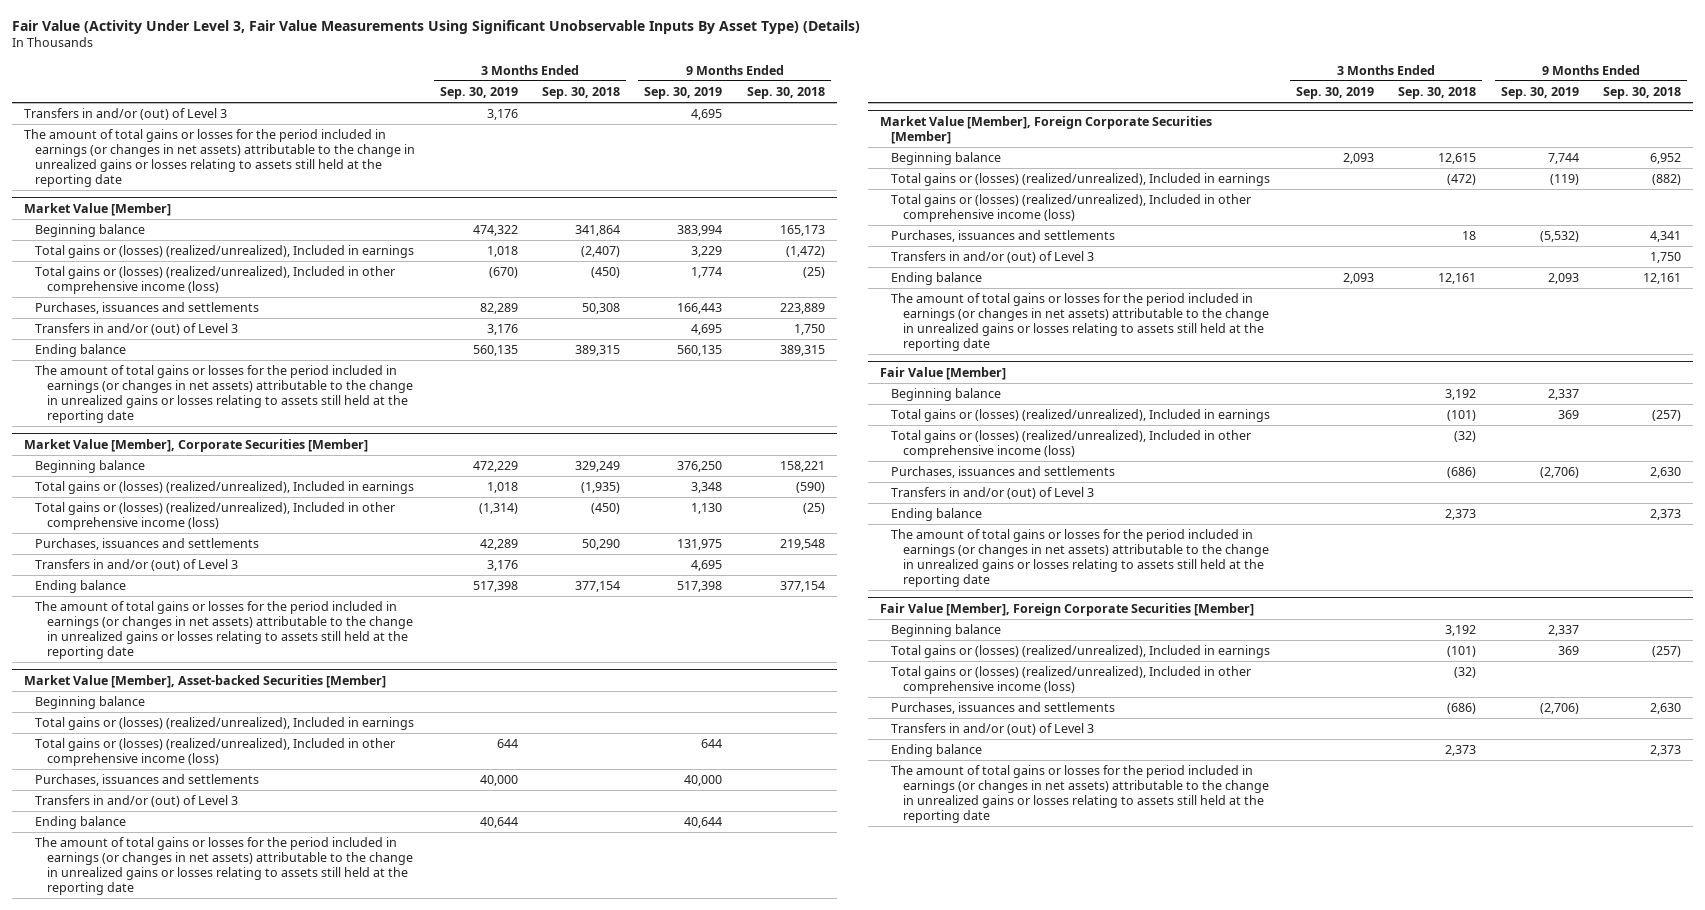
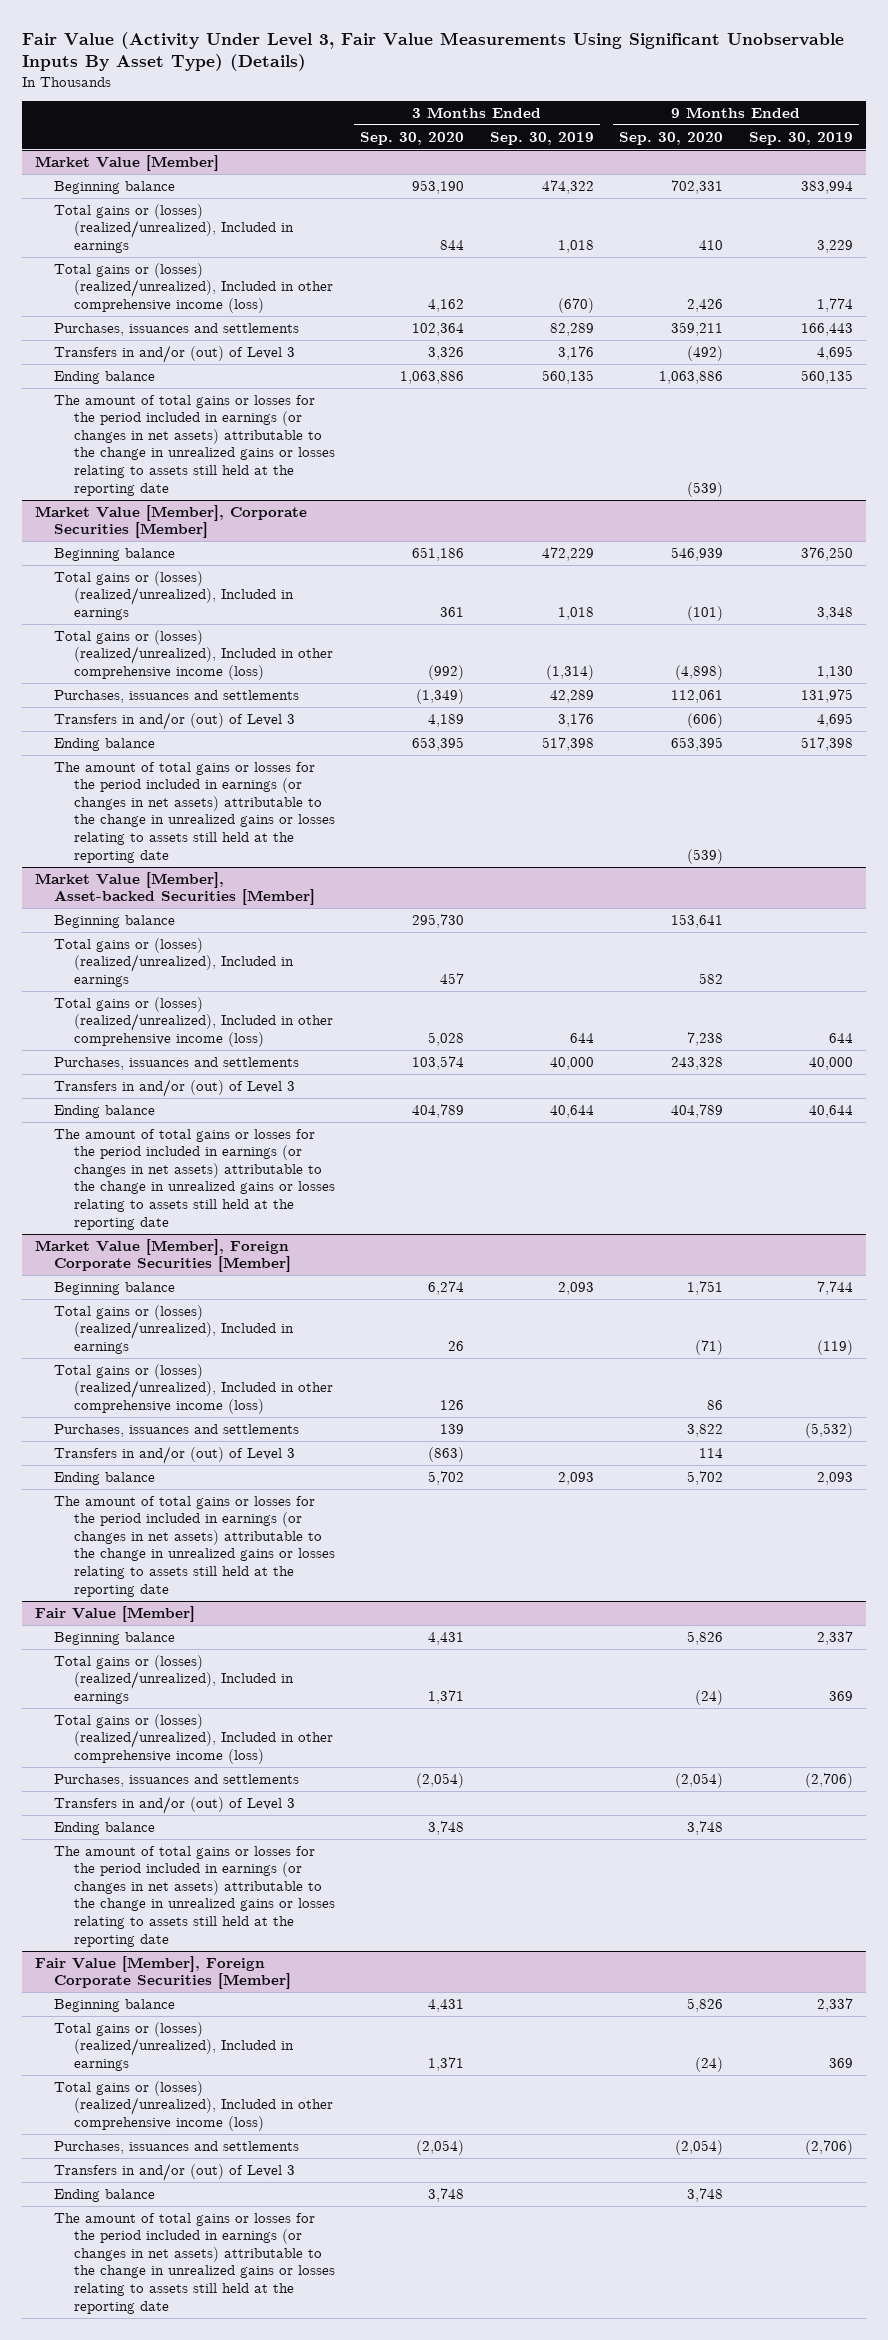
[542,86,621,99] Sep. 30, 2018 -> none
[746,86,825,99] Sep. 30, 2018 -> none
none -> [360,131,465,145] Sep. 30, 2020
none -> [619,131,724,145] Sep. 30, 2020
[23,108,227,121] Transfers in and/or (out) of Level 3 -> none
[23,129,416,188] The amount of total gains or losses for the period included in earnings (or changes in net assets) attributable to the change in unrealized gains or losses relating to assets still held at the reporting date -> none

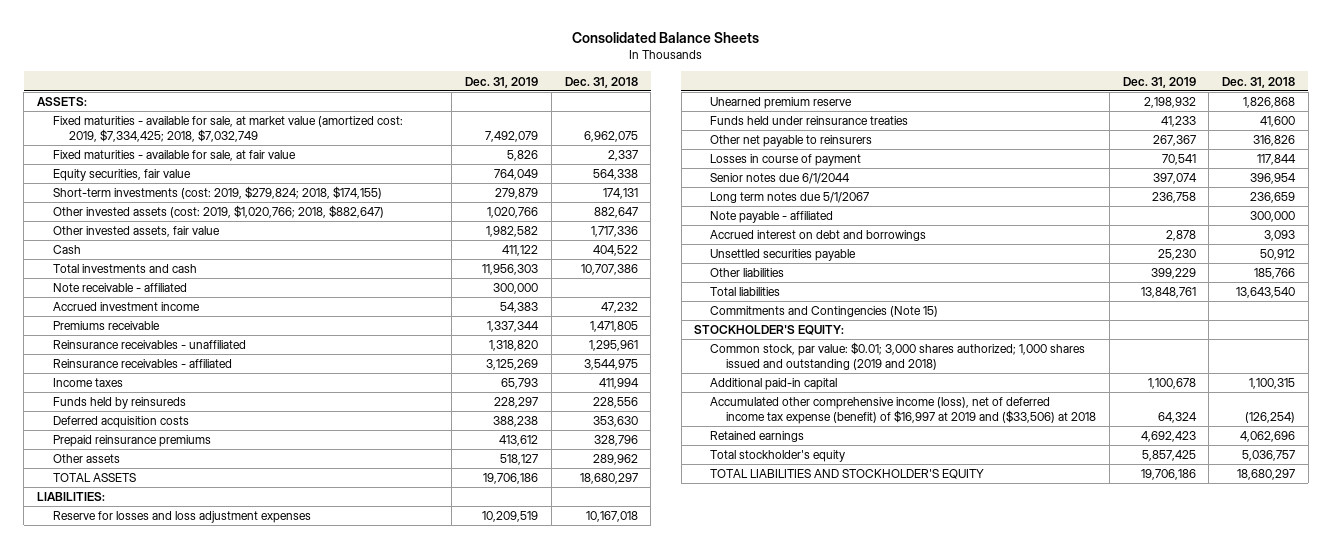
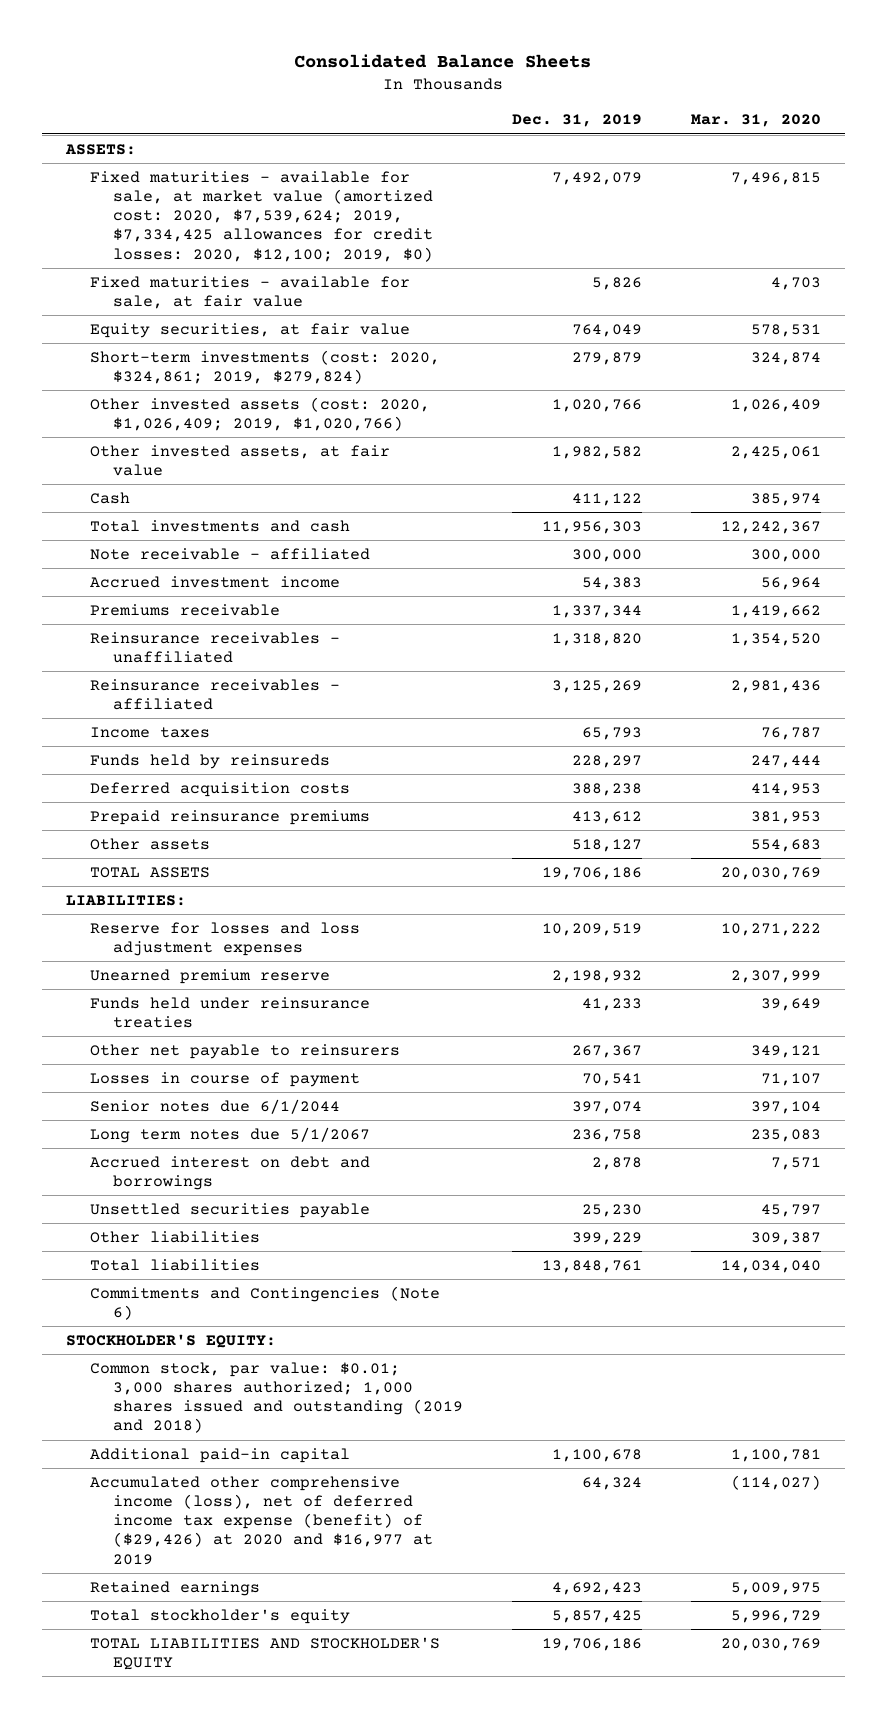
[564,76,638,88] Dec. 31, 2018 -> none
none -> [690,114,821,128] Mar. 31, 2020
[52,116,403,143] Fixed maturities - available for sale, at market value (amortized cost: 2019, $7,334,425; 2018, $7,032,749 -> [89,170,434,262] Fixed maturities - available for sale, at market value (amortized cost: 2020, $7,539,624; 2019, $7,334,425 allowances for credit losses: 2020, $12,100; 2019, $0)
[52,169,191,182] Equity securities, fair value -> [89,322,410,338] Equity securities, at fair value
[52,186,382,200] Short-term investments (cost: 2019, $279,824; 2018, $174,155) -> [89,349,440,384] Short-term investments (cost: 2020, $324,861; 2019, $279,824)
[52,205,384,219] Other invested assets (cost: 2019, $1,020,766; 2018, $882,647) -> [89,396,430,431] Other invested assets (cost: 2020, $1,026,409; 2019, $1,020,766)
[52,226,220,238] Other invested assets, fair value -> [89,444,390,476] Other invested assets, at fair value
[710,211,834,224] Note payable - affiliated -> none
[710,306,939,318] Commitments and Contingencies (Note 15) -> [89,1285,440,1320] Commitments and Contingencies (Note 6)
[710,397,1097,425] Accumulated other comprehensive income (loss), net of deferred income tax expense (benefit) of $16,997 at 2019 and ($33,506) at 2018 -> [89,1475,434,1565] Accumulated other comprehensive income (loss), net of deferred income tax expense (benefit) of ($29,426) at 2020 and $16,977 at 2019

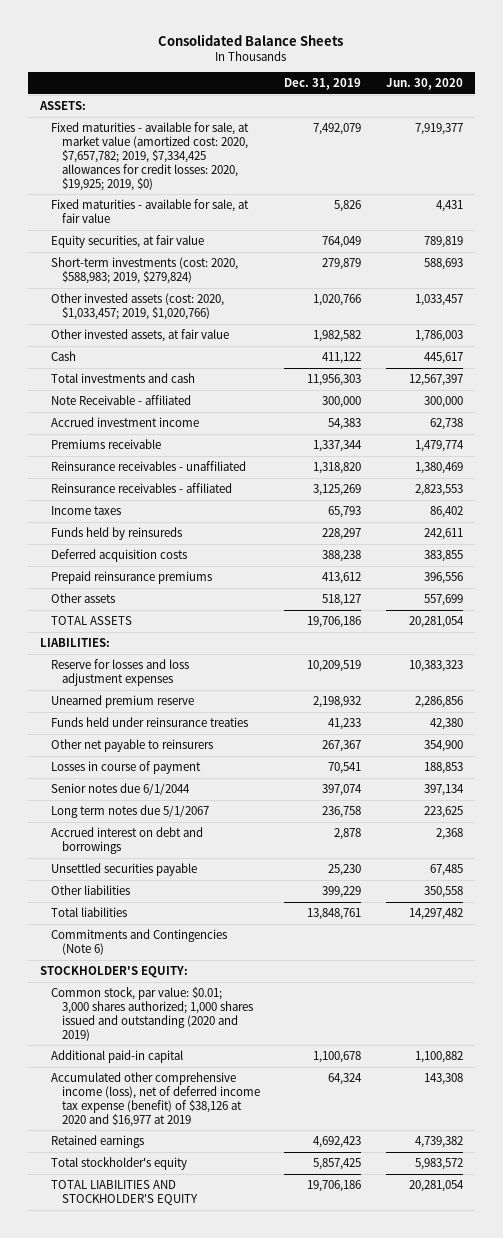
[690,114,821,128] Mar. 31, 2020 -> none
none -> [385,78,463,91] Jun. 30, 2020
[89,170,434,262] Fixed maturities - available for sale, at market value (amortized cost: 2020, $7,539,624; 2019, $7,334,425 allowances for credit losses: 2020, $12,100; 2019, $0) -> [51,121,250,191] Fixed maturities - available for sale, at market value (amortized cost: 2020, $7,657,782; 2019, $7,334,425 allowances for credit losses: 2020, $19,925; 2019, $0)
[89,349,440,384] Short-term investments (cost: 2020, $324,861; 2019, $279,824) -> [51,256,239,284] Short-term investments (cost: 2020, $588,983; 2019, $279,824)
[89,396,430,431] Other invested assets (cost: 2020, $1,026,409; 2019, $1,020,766) -> [51,292,225,320] Other invested assets (cost: 2020, $1,033,457; 2019, $1,020,766)
[89,547,370,560] Note receivable - affiliated -> [51,394,192,405] Note Receivable - affiliated
[89,1361,464,1434] Common stock, par value: $0.01; 3,000 shares authorized; 1,000 shares issued and outstanding (2019 and 2018) -> [51,986,254,1041] Common stock, par value: $0.01; 3,000 shares authorized; 1,000 shares issued and outstanding (2020 and 2019)
[89,1475,434,1565] Accumulated other comprehensive income (loss), net of deferred income tax expense (benefit) of ($29,426) at 2020 and $16,977 at 2019 -> [51,1071,261,1127] Accumulated other comprehensive income (loss), net of deferred income tax expense (benefit) of $38,126 at 2020 and $16,977 at 2019

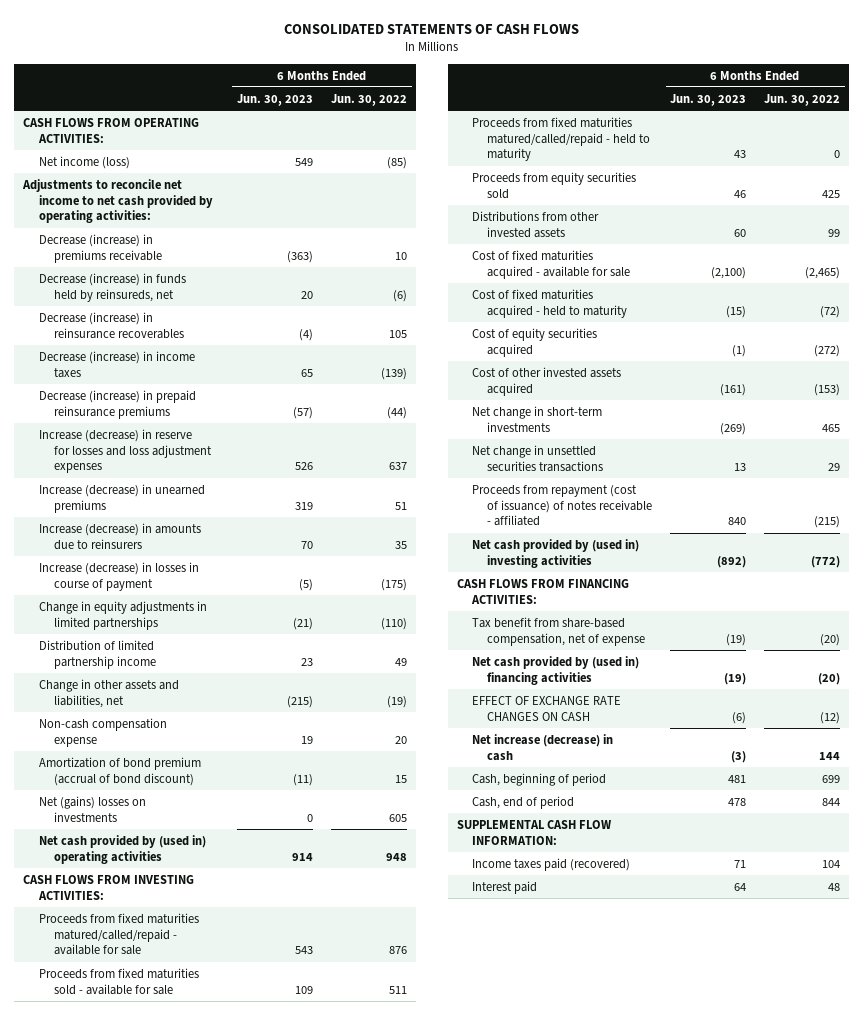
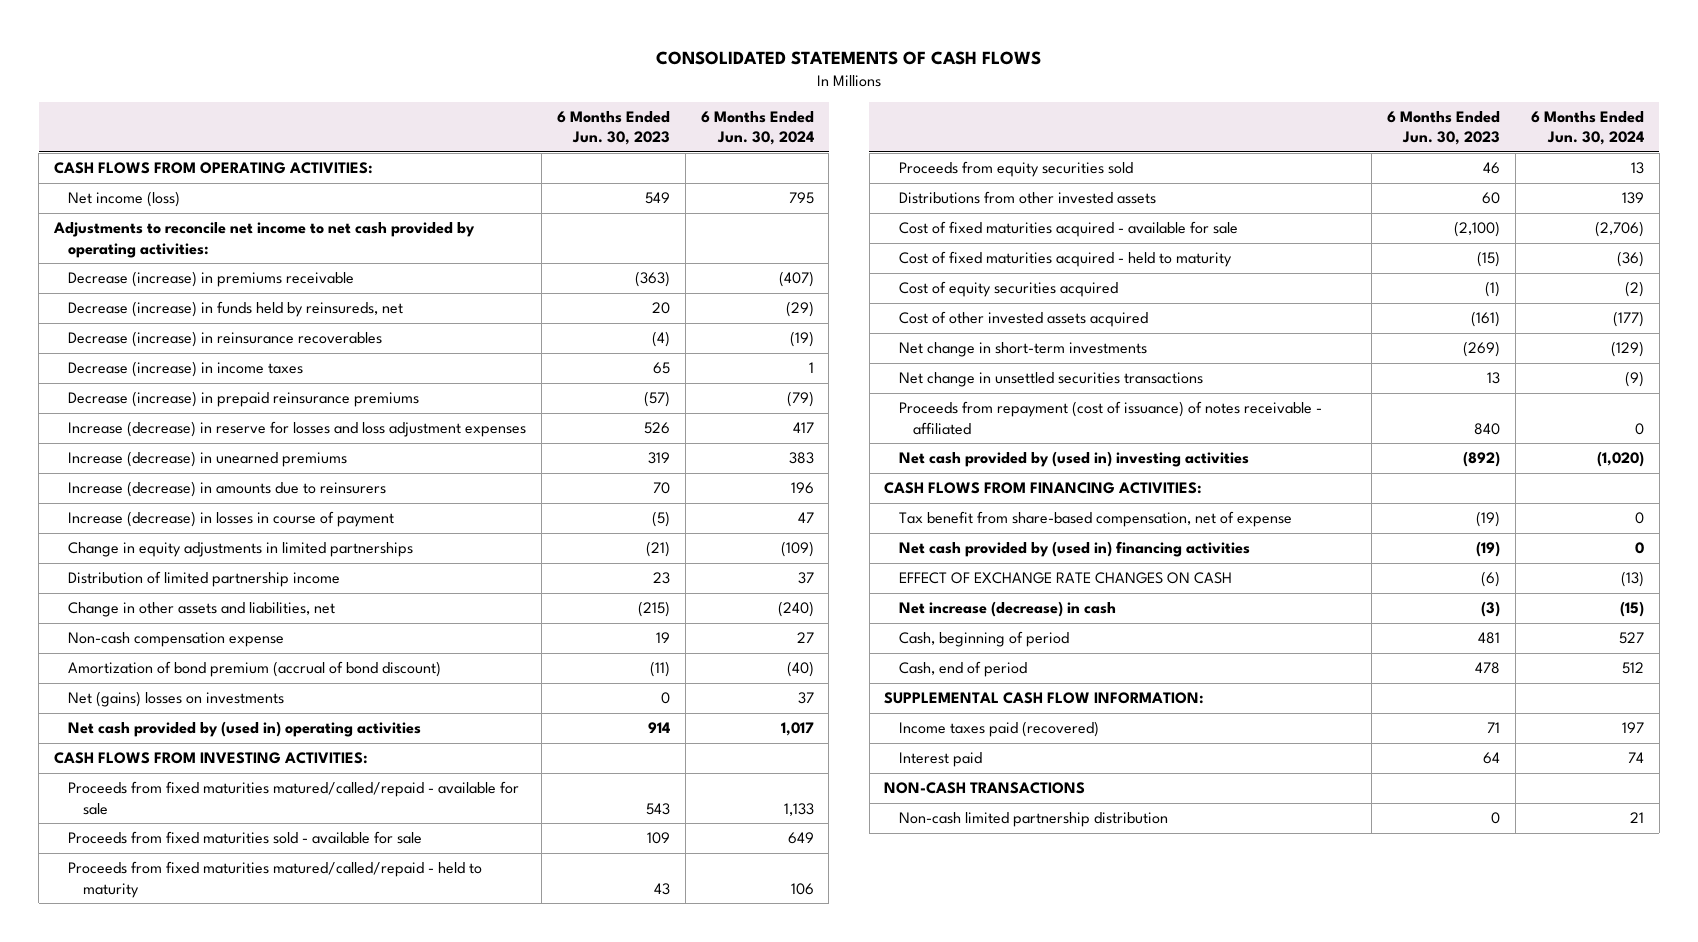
[330,93,407,106] Jun. 30, 2022 -> none
none -> [700,110,814,146] 6 Months Ended Jun. 30, 2024
none -> [884,782,1086,795] NON-CASH TRANSACTIONS
none -> [898,812,1168,828] Non-cash limited partnership distribution

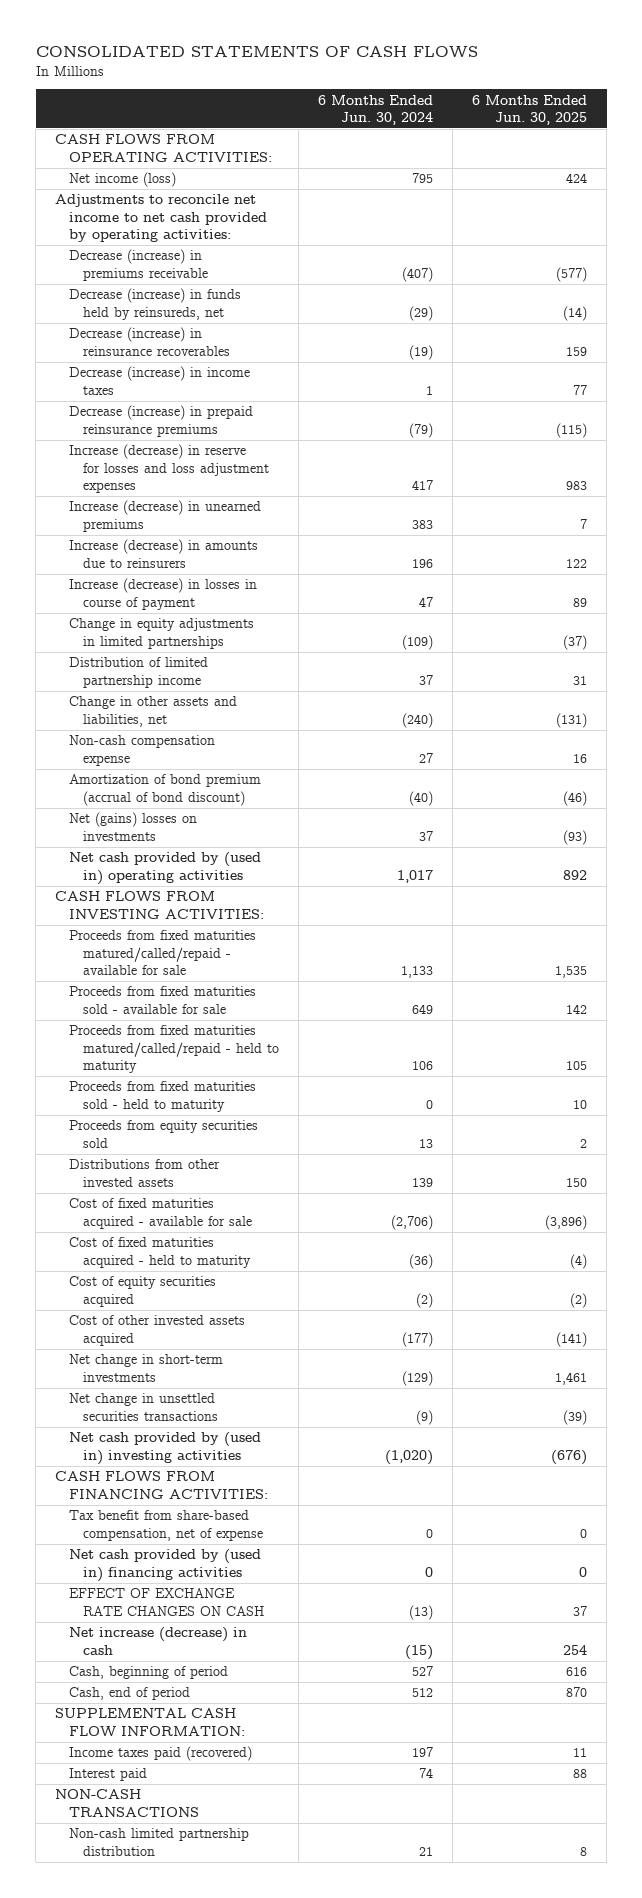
[557,110,671,146] 6 Months Ended Jun. 30, 2023 -> none
none -> [472,94,588,125] 6 Months Ended Jun. 30, 2025
none -> [68,1081,256,1112] Proceeds from fixed maturities sold - held to maturity
[898,401,1322,435] Proceeds from repayment (cost of issuance) of notes receivable - affiliated -> none

